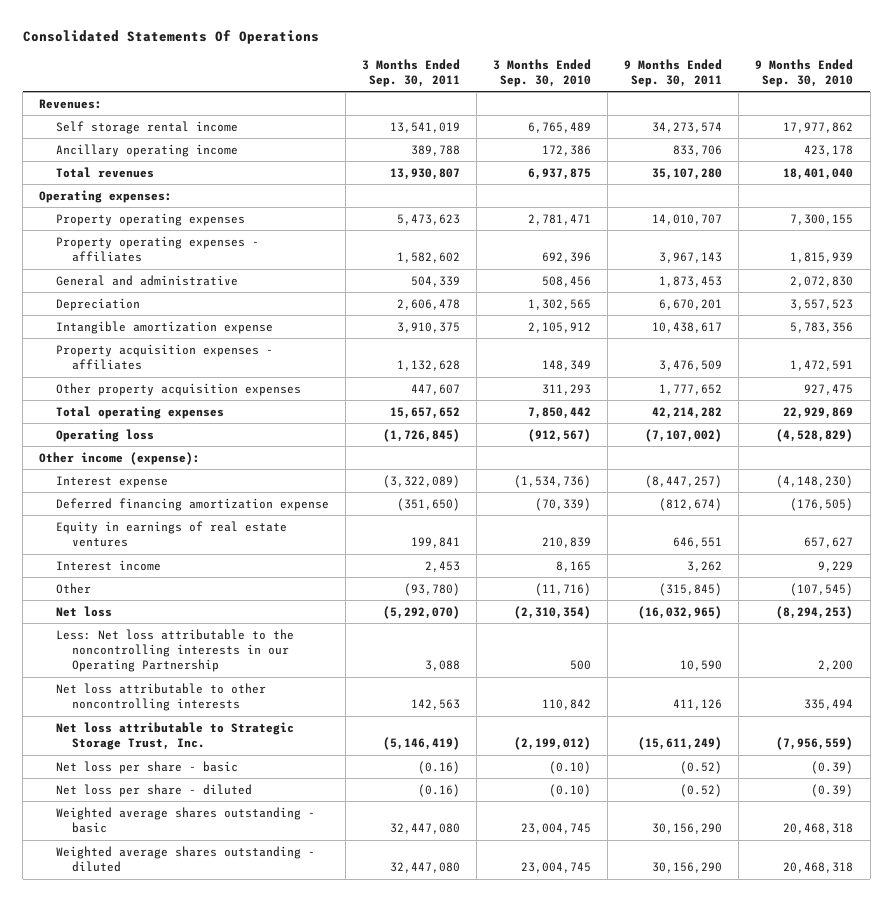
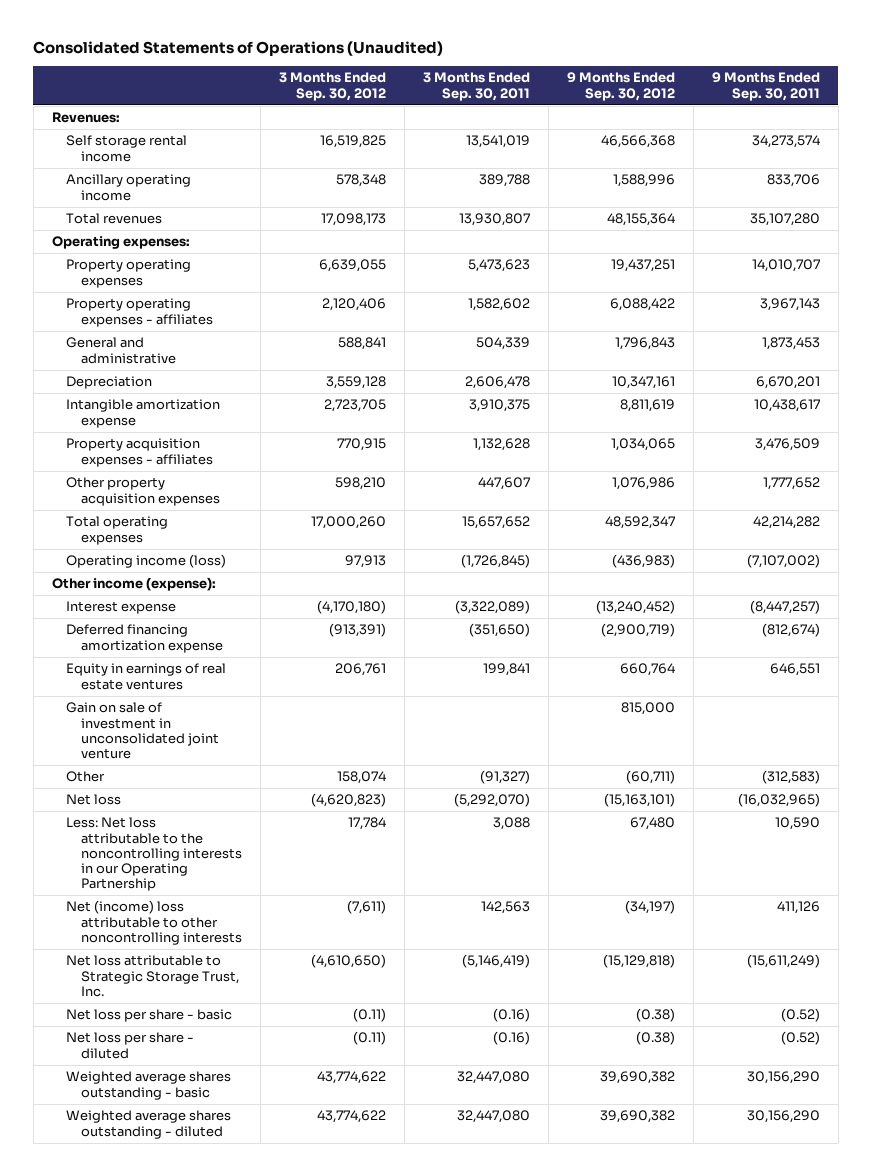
[22,30,319,45] Consolidated Statements Of Operations -> [33,41,444,57] Consolidated Statements of Operations (Unaudited)
[493,58,592,87] 3 Months Ended Sep. 30, 2010 -> none
[755,58,854,87] 9 Months Ended Sep. 30, 2010 -> none
none -> [279,72,387,101] 3 Months Ended Sep. 30, 2012
none -> [567,72,676,101] 9 Months Ended Sep. 30, 2012
[55,428,154,442] Operating loss -> [66,554,227,569] Operating income (loss)
[55,559,161,571] Interest income -> none
none -> [66,702,220,759] Gain on sale of investment in unconsolidated joint venture
[403,582,460,596] (93,780) -> [480,770,531,785] (91,327)
[659,582,723,596] (315,845) -> [761,770,820,785] (312,583)
[55,682,266,712] Net loss attributable to other noncontrolling interests -> [66,900,243,945] Net (income) loss attributable to other noncontrolling interests

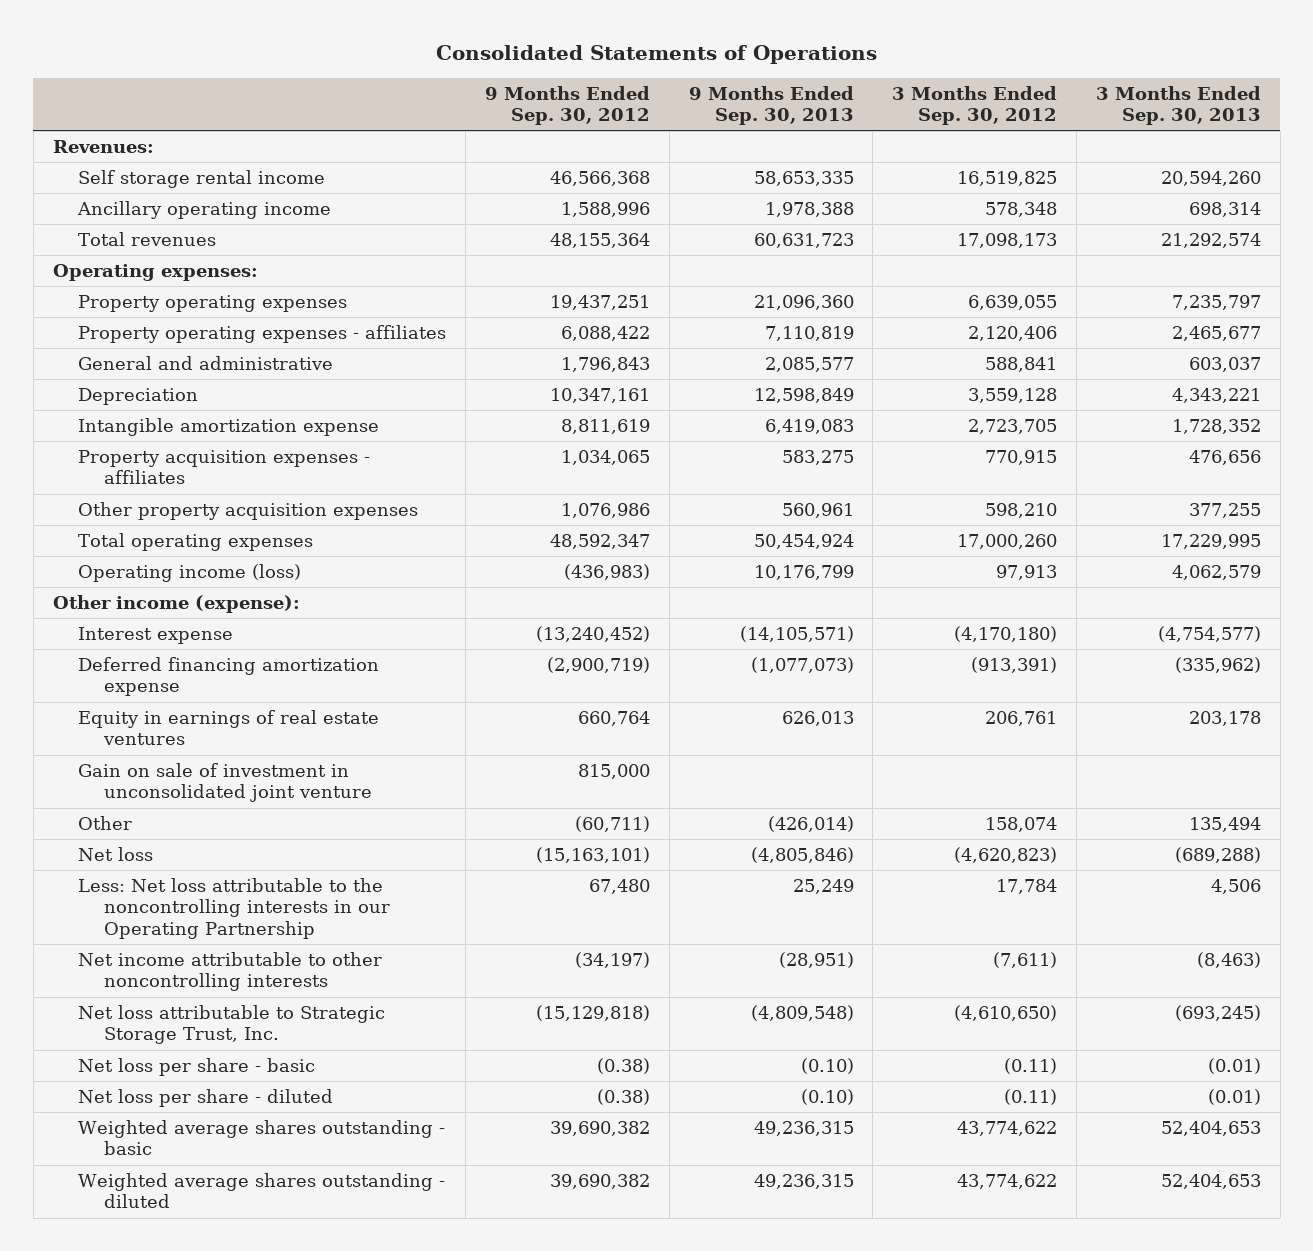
[33,41,444,57] Consolidated Statements of Operations (Unaudited) -> [435,45,877,65] Consolidated Statements of Operations
[423,72,531,101] 3 Months Ended Sep. 30, 2011 -> none
[711,72,820,101] 9 Months Ended Sep. 30, 2011 -> none
none -> [688,85,854,126] 9 Months Ended Sep. 30, 2013
none -> [1095,85,1261,126] 3 Months Ended Sep. 30, 2013
[66,900,243,945] Net (income) loss attributable to other noncontrolling interests -> [78,951,383,992] Net income attributable to other noncontrolling interests

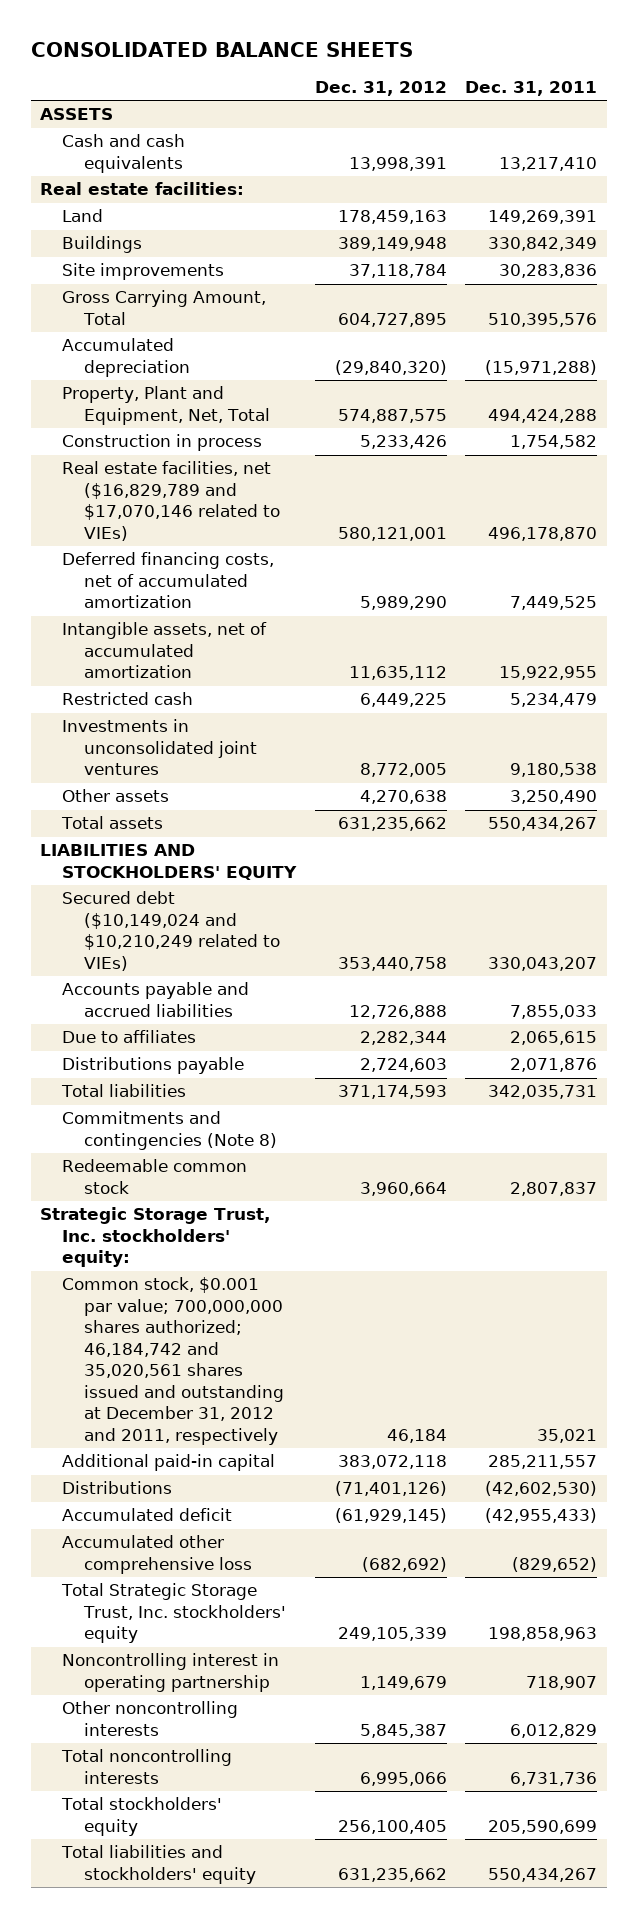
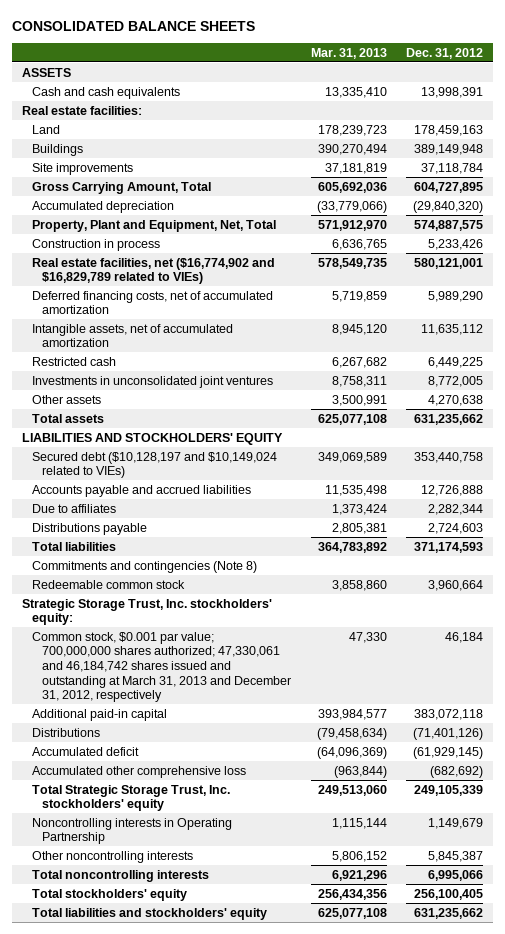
[465,81,598,97] Dec. 31, 2011 -> none
none -> [310,47,387,59] Mar. 31, 2013
[62,461,281,541] Real estate facilities, net ($16,829,789 and $17,070,146 related to VIEs) -> [31,257,275,285] Real estate facilities, net ($16,774,902 and $16,829,789 related to VIEs)
[62,891,281,971] Secured debt ($10,149,024 and $10,210,249 related to VIEs) -> [31,451,277,479] Secured debt ($10,128,197 and $10,149,024 related to VIEs)
[62,1277,285,1445] Common stock, $0.001 par value; 700,000,000 shares authorized; 46,184,742 and 35,020,561 shares issued and outstanding at December 31, 2012 and 2011, respectively -> [31,631,291,703] Common stock, $0.001 par value; 700,000,000 shares authorized; 47,330,061 and 46,184,742 shares issued and outstanding at March 31, 2013 and December 31, 2012, respectively
[62,1653,280,1692] Noncontrolling interest in operating partnership -> [31,817,232,845] Noncontrolling interests in Operating Partnership

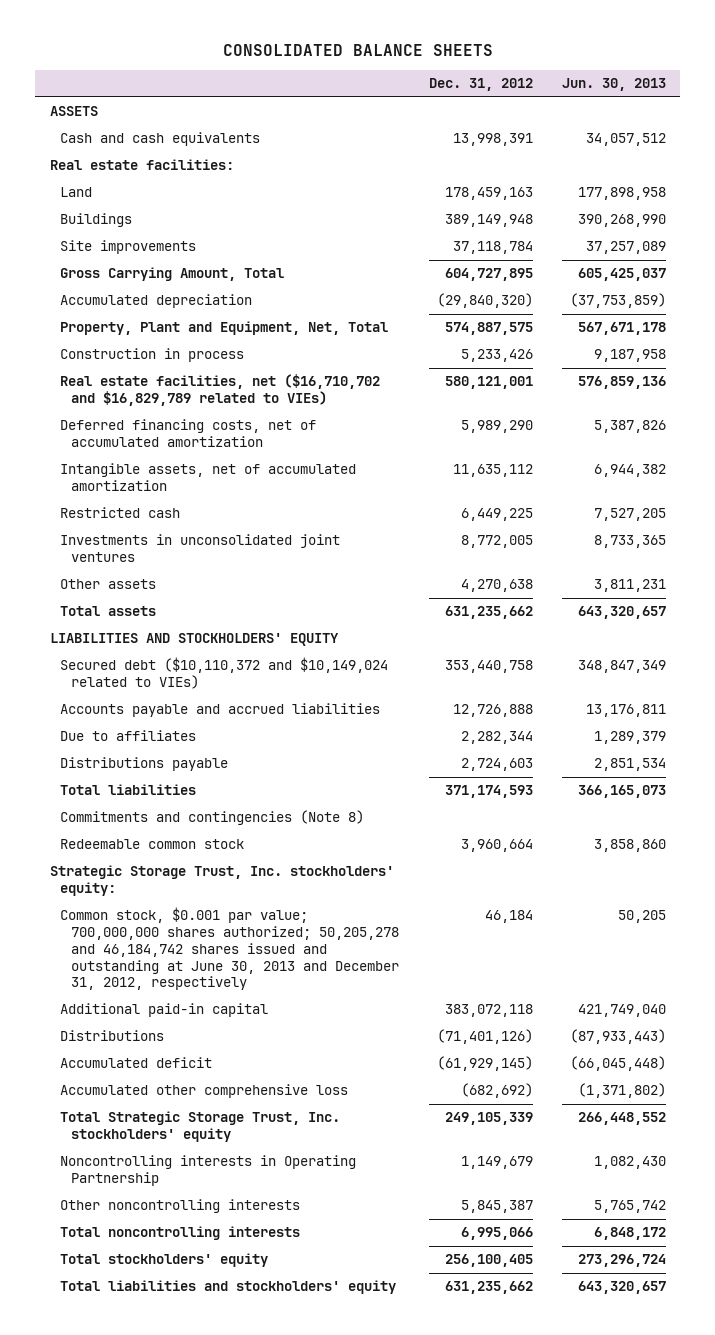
[310,47,387,59] Mar. 31, 2013 -> none
none -> [561,78,666,92] Jun. 30, 2013
[31,257,275,285] Real estate facilities, net ($16,774,902 and $16,829,789 related to VIEs) -> [60,374,381,407] Real estate facilities, net ($16,710,702 and $16,829,789 related to VIEs)
[31,451,277,479] Secured debt ($10,128,197 and $10,149,024 related to VIEs) -> [60,657,389,690] Secured debt ($10,110,372 and $10,149,024 related to VIEs)
[31,631,291,703] Common stock, $0.001 par value; 700,000,000 shares authorized; 47,330,061 and 46,184,742 shares issued and outstanding at March 31, 2013 and December 31, 2012, respectively -> [60,907,400,991] Common stock, $0.001 par value; 700,000,000 shares authorized; 50,205,278 and 46,184,742 shares issued and outstanding at June 30, 2013 and December 31, 2012, respectively

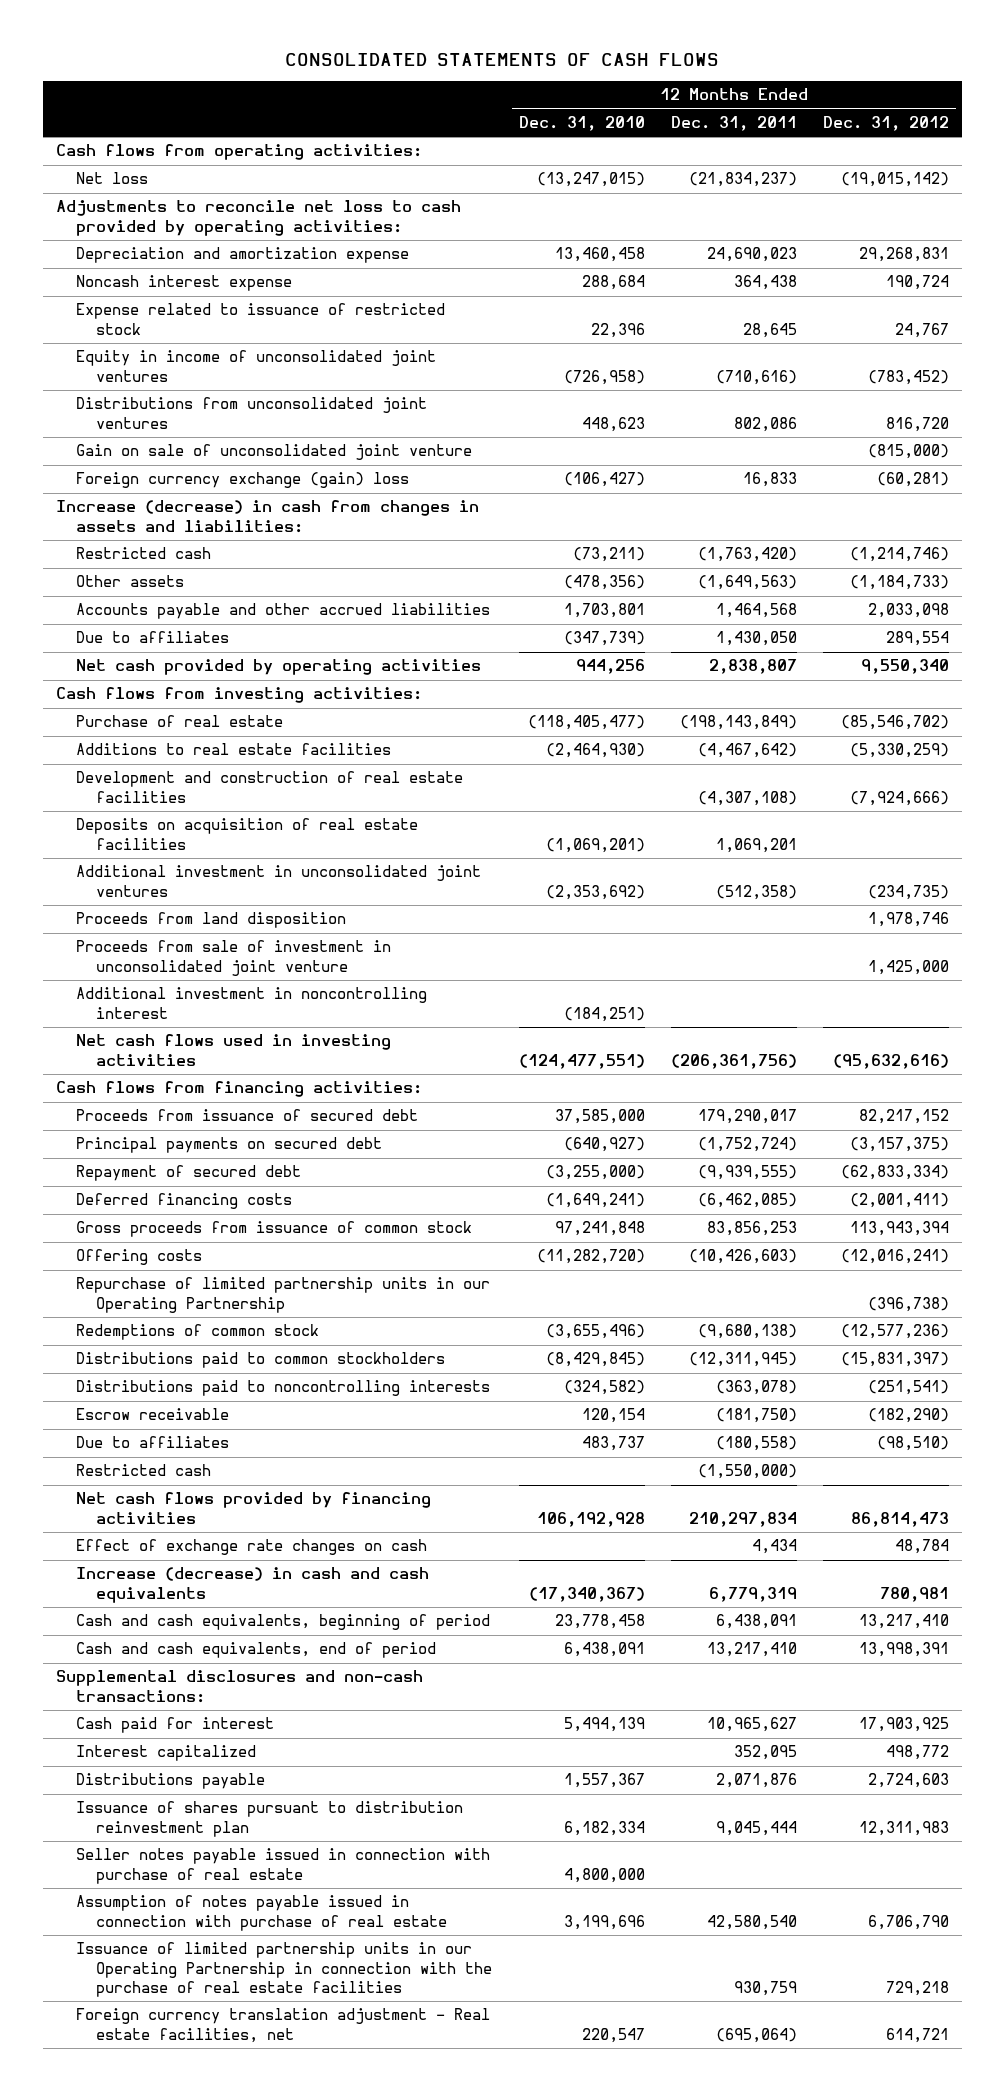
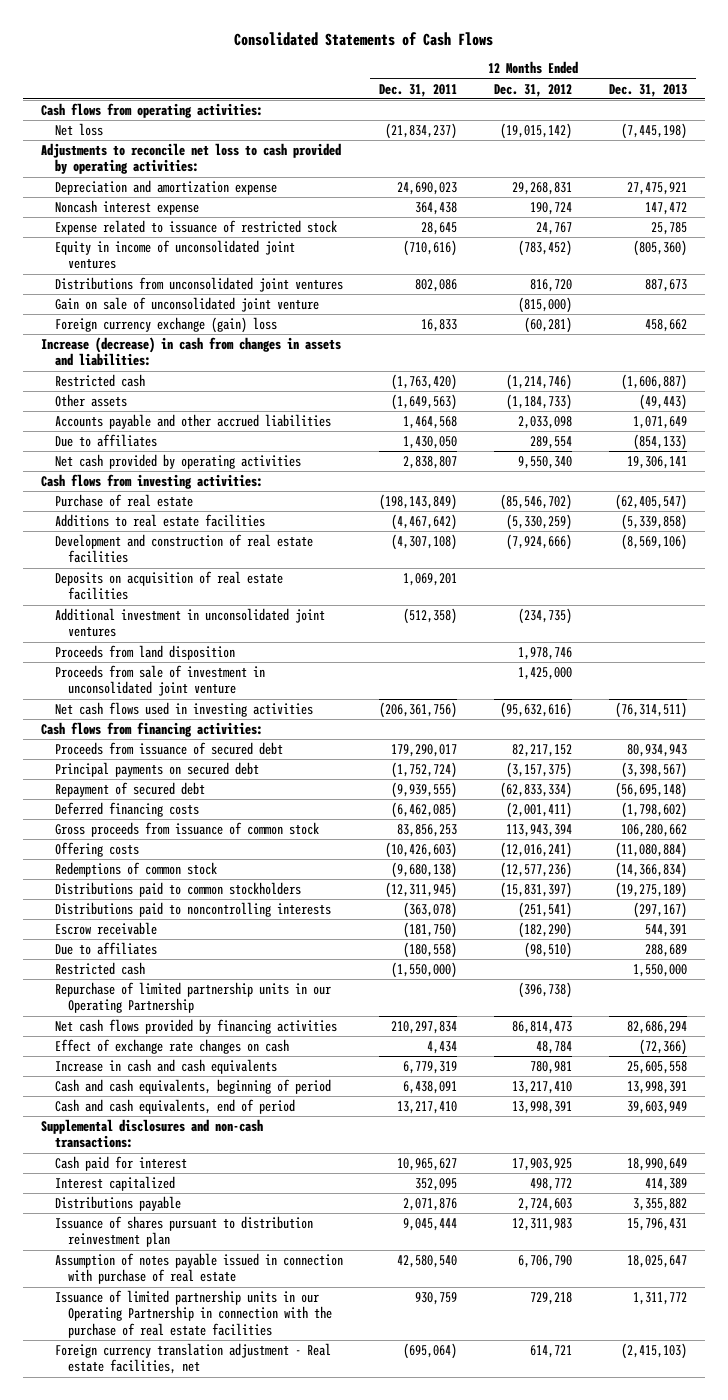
[285,52,720,66] CONSOLIDATED STATEMENTS OF CASH FLOWS -> [233,31,493,46] Consolidated Statements of Cash Flows
[518,115,645,131] Dec. 31, 2010 -> none
none -> [608,83,687,97] Dec. 31, 2013
[76,987,428,1019] Additional investment in noncontrolling interest -> none
[76,1277,491,1313] Repurchase of limited partnership units in our Operating Partnership -> [54,981,331,1014] Repurchase of limited partnership units in our Operating Partnership
[76,1567,430,1603] Increase (decrease) in cash and cash equivalents -> [54,1058,277,1074] Increase in cash and cash equivalents
[76,1848,491,1884] Seller notes payable issued in connection with purchase of real estate -> none

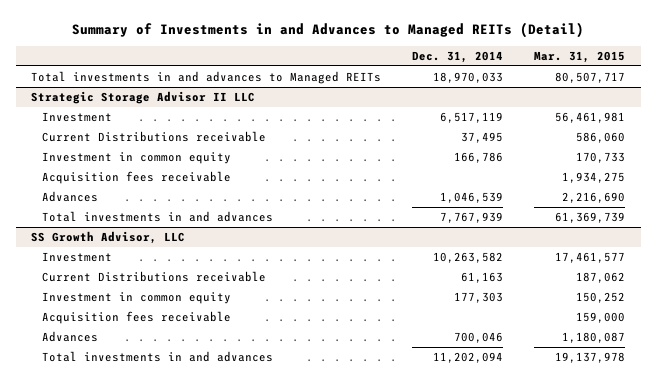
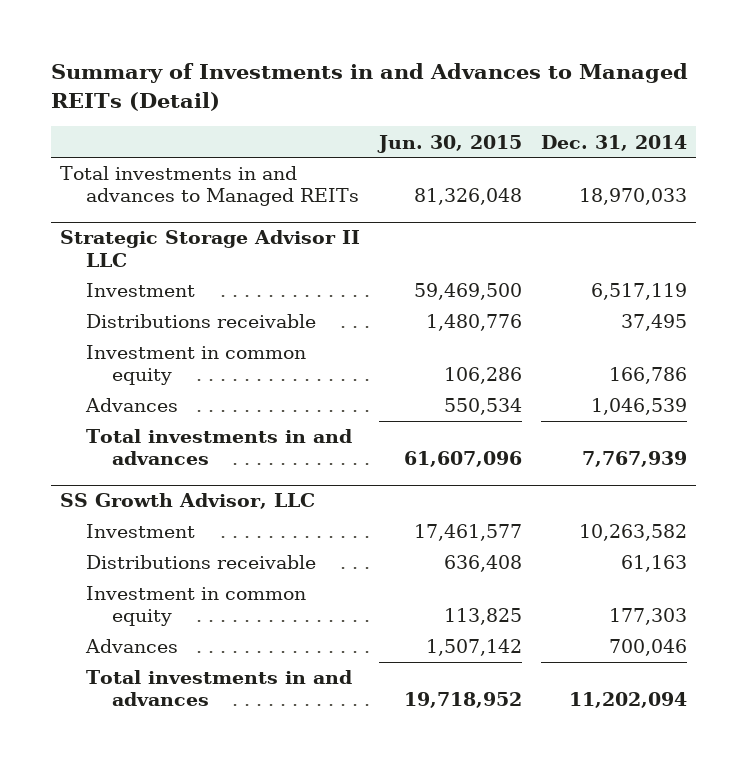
[534,50,626,63] Mar. 31, 2015 -> none
none -> [377,134,523,153] Jun. 30, 2015
[42,131,267,143] Current Distributions receivable -> [86,314,317,329] Distributions receivable
[42,171,232,185] Acquisition fees receivable -> none
[42,271,267,283] Current Distributions receivable -> [86,555,317,570] Distributions receivable
[42,311,232,325] Acquisition fees receivable -> none

